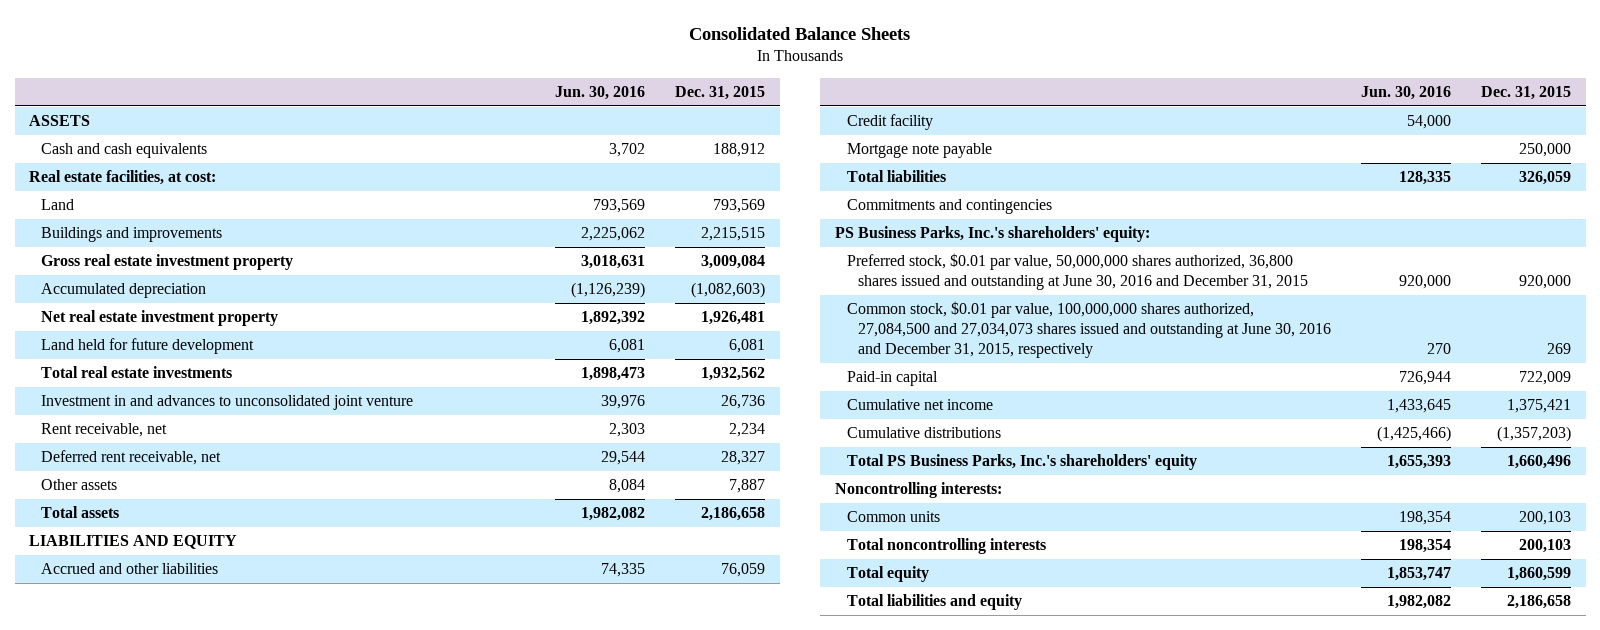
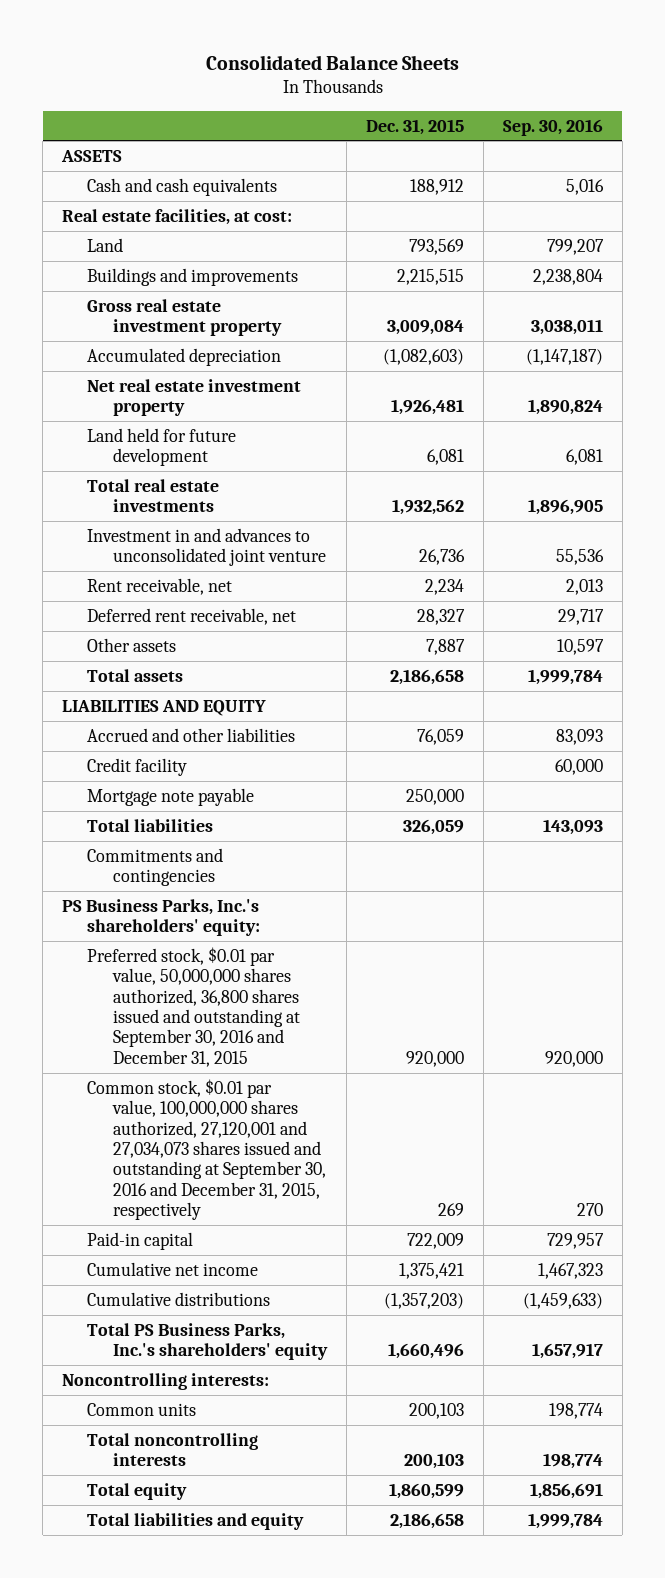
[555,85,646,100] Jun. 30, 2016 -> none
none -> [502,118,603,136] Sep. 30, 2016
[846,253,1309,291] Preferred stock, $0.01 par value, 50,000,000 shares authorized, 36,800 shares issued and outstanding at June 30, 2016 and December 31, 2015 -> [87,946,300,1067] Preferred stock, $0.01 par value, 50,000,000 shares authorized, 36,800 shares issued and outstanding at September 30, 2016 and December 31, 2015
[846,301,1332,359] Common stock, $0.01 par value, 100,000,000 shares authorized, 27,084,500 and 27,034,073 shares issued and outstanding at June 30, 2016 and December 31, 2015, respectively -> [87,1078,326,1221] Common stock, $0.01 par value, 100,000,000 shares authorized, 27,120,001 and 27,034,073 shares issued and outstanding at September 30, 2016 and December 31, 2015, respectively

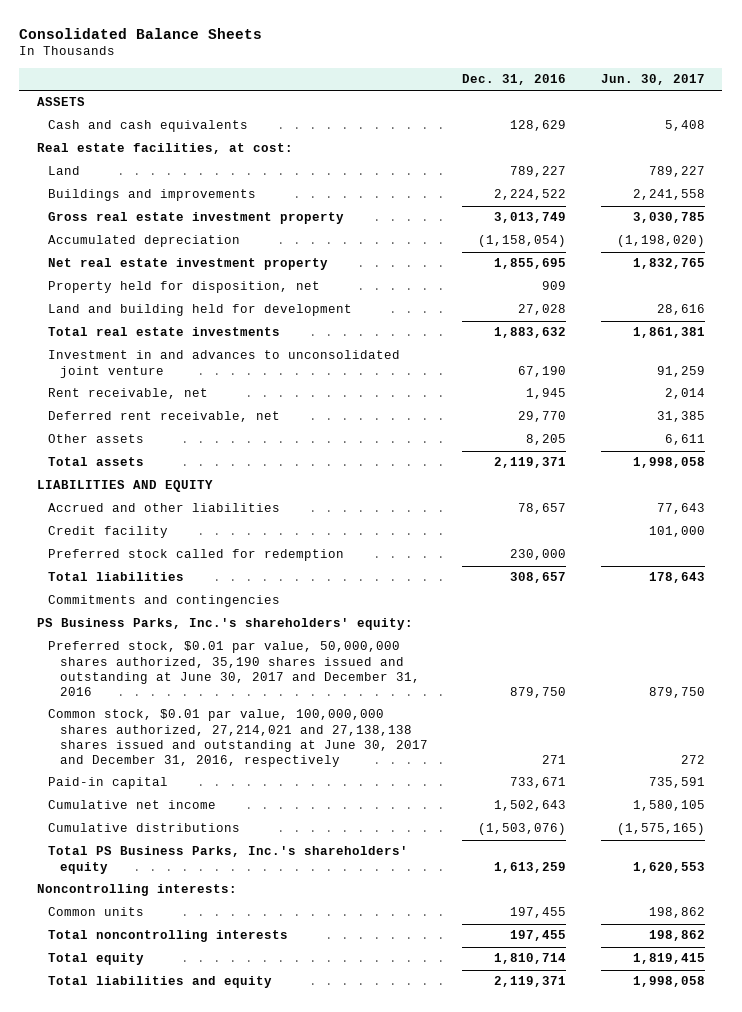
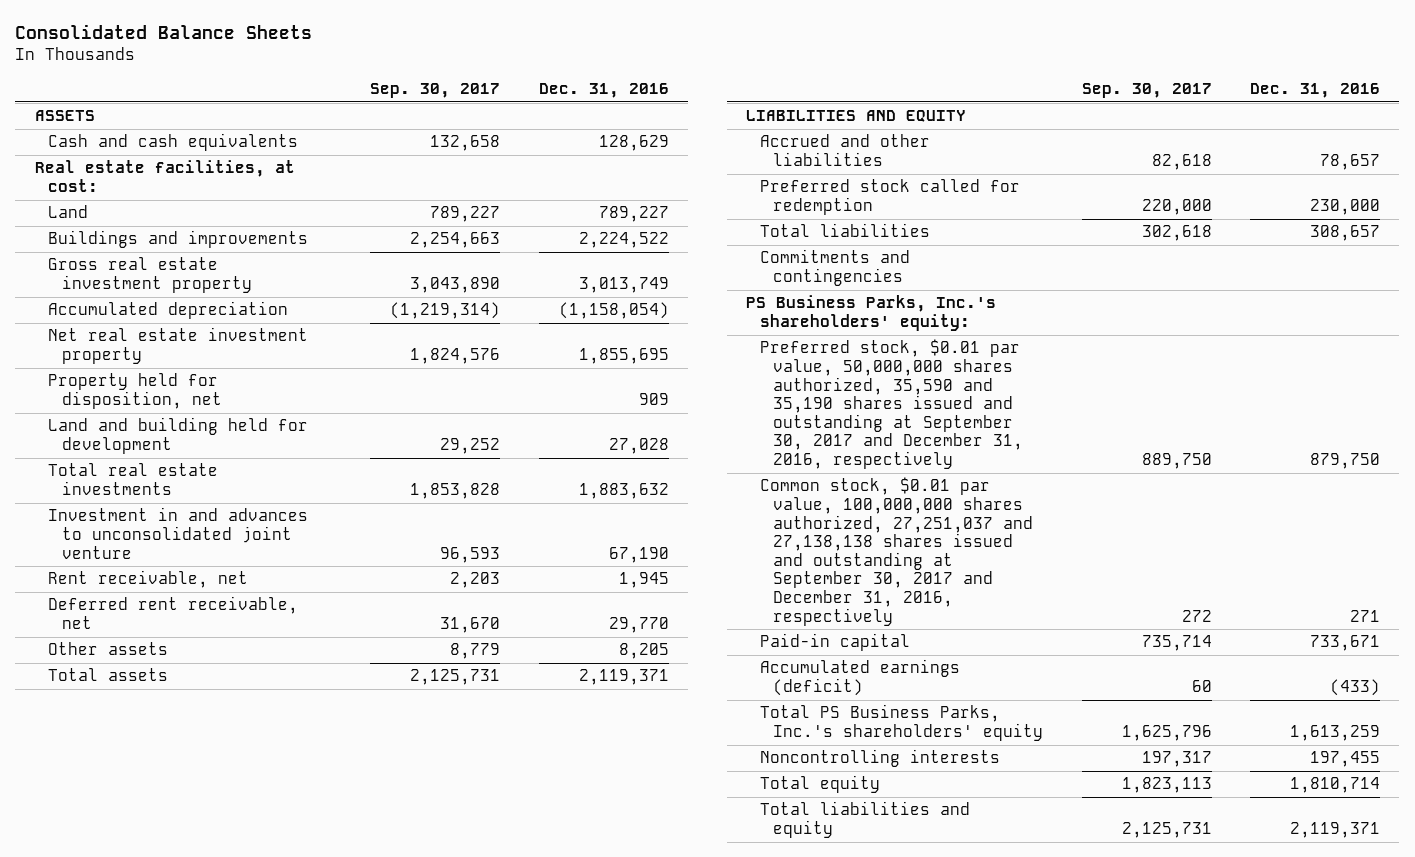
[601,74,706,86] Jun. 30, 2017 -> none
none -> [370,83,501,99] Sep. 30, 2017
[48,526,169,539] Credit facility -> none
[48,641,420,697] Preferred stock, $0.01 par value, 50,000,000 shares authorized, 35,190 shares issued and outstanding at June 30, 2017 and December 31, 2016 -> [759,339,1024,470] Preferred stock, $0.01 par value, 50,000,000 shares authorized, 35,590 and 35,190 shares issued and outstanding at September 30, 2017 and December 31, 2016, respectively
[48,709,428,768] Common stock, $0.01 par value, 100,000,000 shares authorized, 27,214,021 and 27,138,138 shares issued and outstanding at June 30, 2017 and December 31, 2016, respectively -> [759,477,1034,626] Common stock, $0.01 par value, 100,000,000 shares authorized, 27,251,037 and 27,138,138 shares issued and outstanding at September 30, 2017 and December 31, 2016, respectively
[48,800,217,810] Cumulative net income -> none
[48,823,241,833] Cumulative distributions -> none
none -> [759,659,960,697] Accumulated earnings (deficit)
[36,884,237,897] Noncontrolling interests: -> none
[48,907,145,917] Common units -> none
[48,930,289,943] Total noncontrolling interests -> [759,749,1000,768] Noncontrolling interests

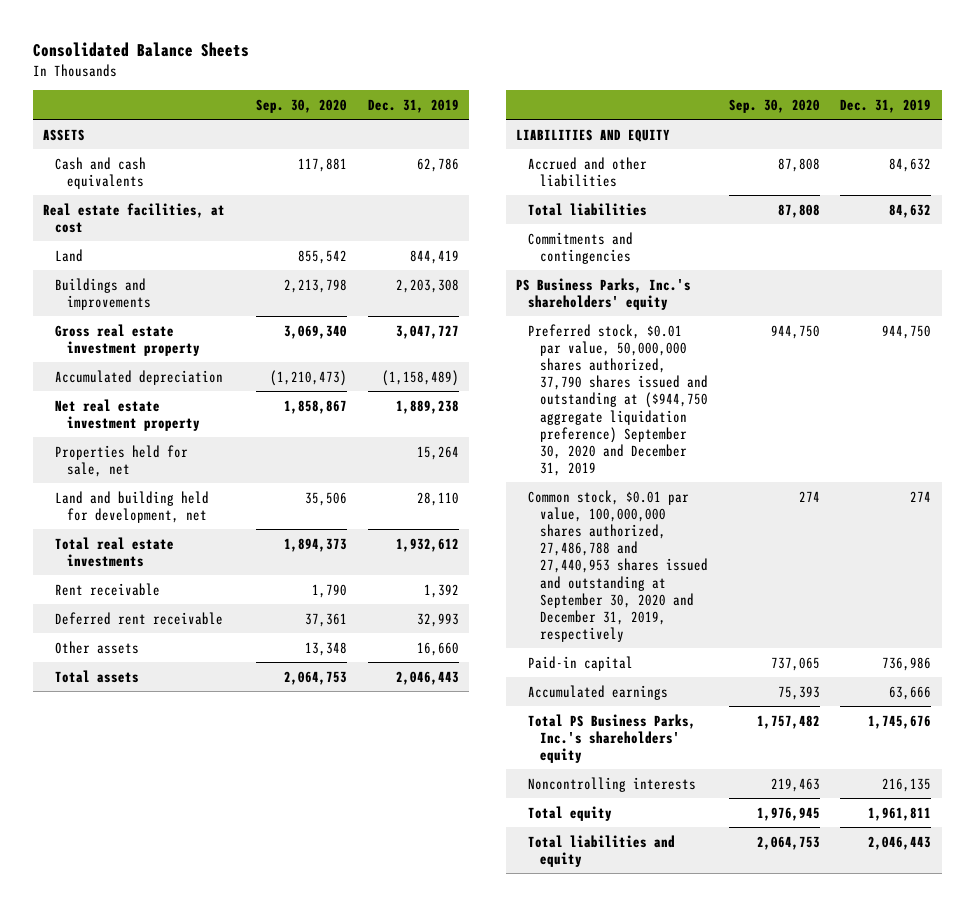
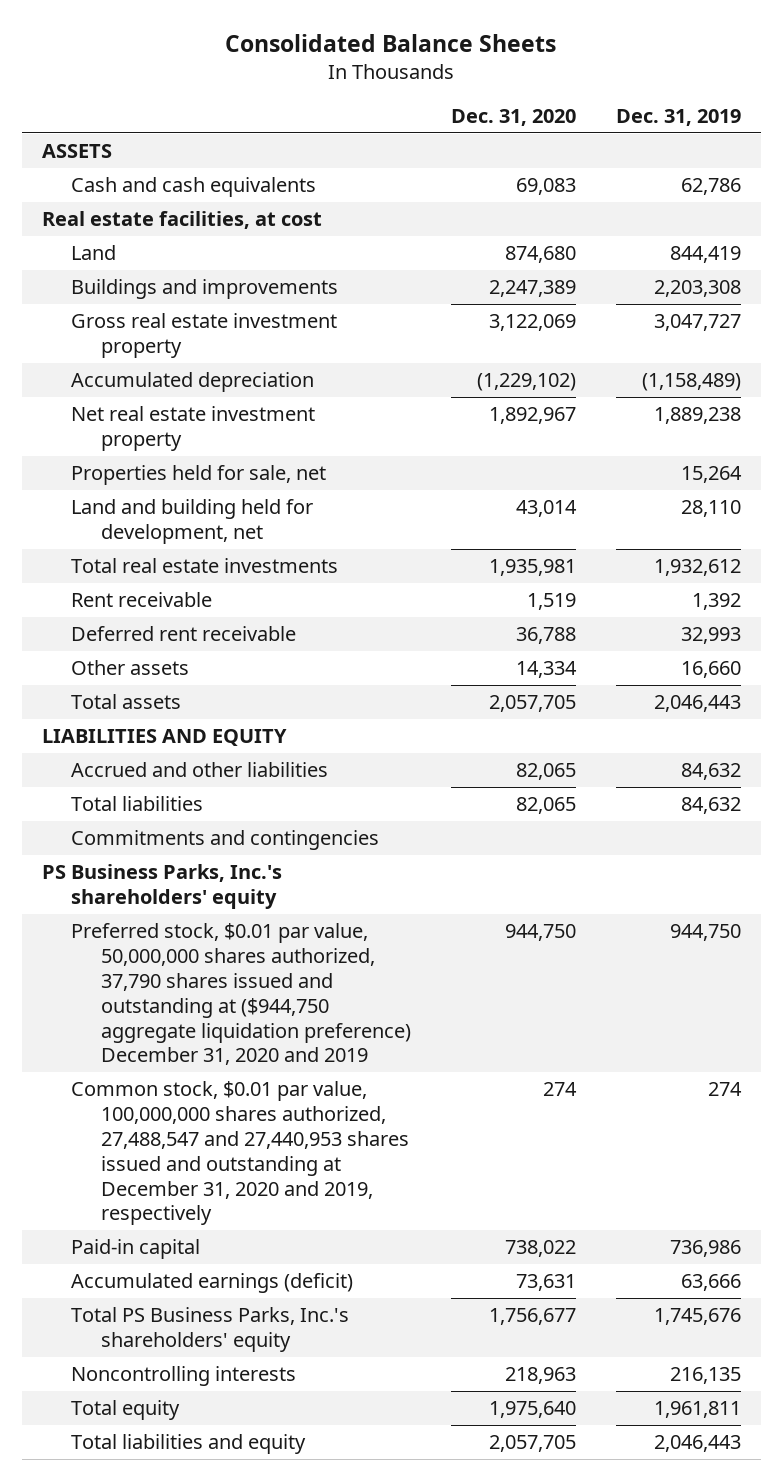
[255,98,347,113] Sep. 30, 2020 -> none
none -> [450,109,576,127] Dec. 31, 2020
[527,323,708,477] Preferred stock, $0.01 par value, 50,000,000 shares authorized, 37,790 shares issued and outstanding at ($944,750 aggregate liquidation preference) September 30, 2020 and December 31, 2019 -> [71,923,411,1066] Preferred stock, $0.01 par value, 50,000,000 shares authorized, 37,790 shares issued and outstanding at ($944,750 aggregate liquidation preference) December 31, 2020 and 2019
[527,489,708,643] Common stock, $0.01 par value, 100,000,000 shares authorized, 27,486,788 and 27,440,953 shares issued and outstanding at September 30, 2020 and December 31, 2019, respectively -> [71,1081,409,1226] Common stock, $0.01 par value, 100,000,000 shares authorized, 27,488,547 and 27,440,953 shares issued and outstanding at December 31, 2020 and 2019, respectively
[527,684,668,700] Accumulated earnings -> [71,1273,354,1294] Accumulated earnings (deficit)

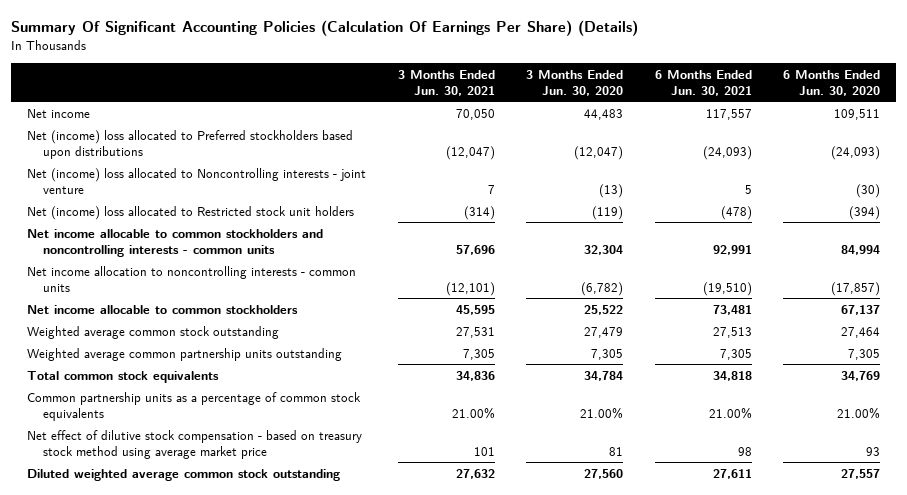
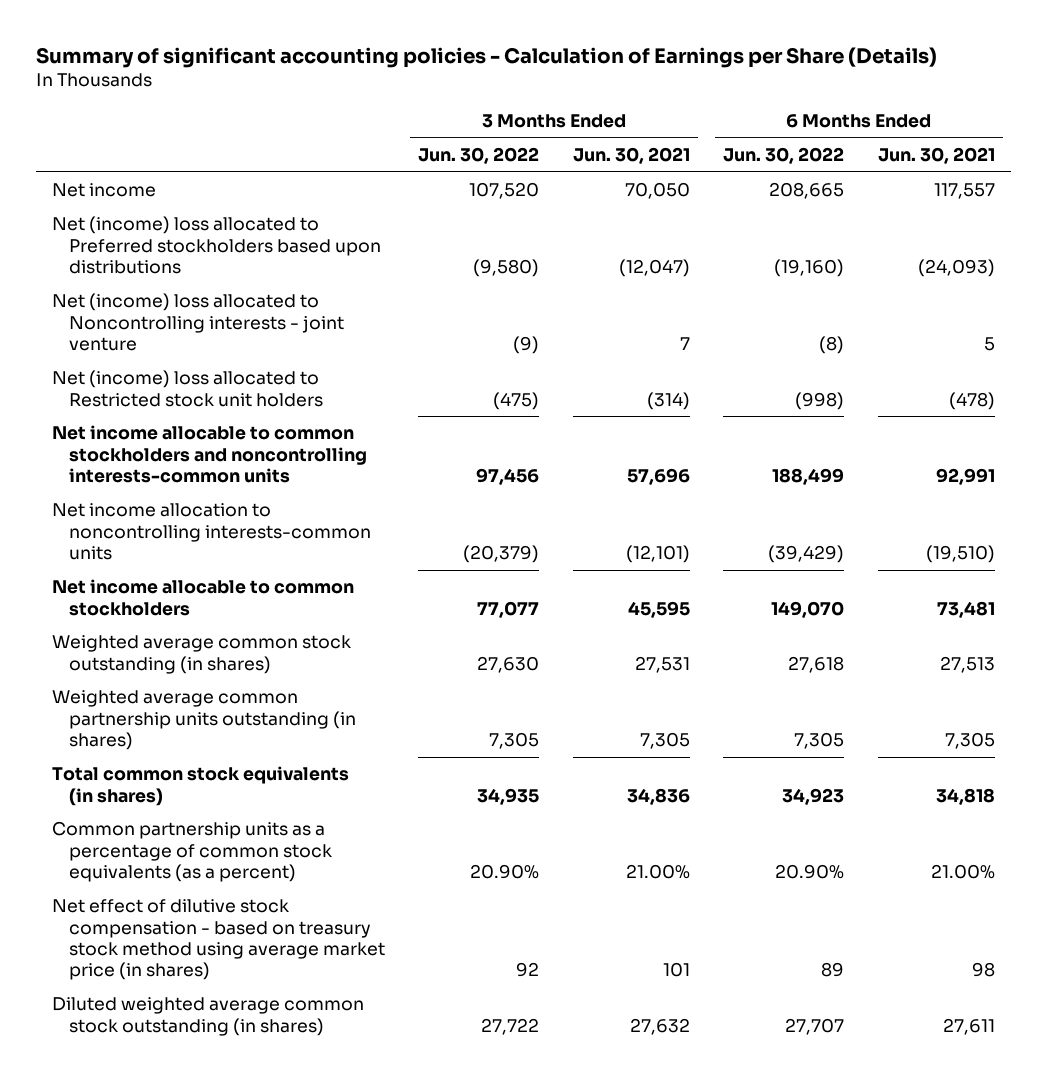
[11,19,639,36] Summary Of Significant Accounting Policies (Calculation Of Earnings Per Share) (Details) -> [35,46,937,68] Summary of significant accounting policies - Calculation of Earnings per Share (Details)
[526,69,624,96] 3 Months Ended Jun. 30, 2020 -> none
[783,69,881,96] 6 Months Ended Jun. 30, 2020 -> none
none -> [418,147,540,165] Jun. 30, 2022
none -> [723,147,845,165] Jun. 30, 2022
[27,228,324,257] Net income allocable to common stockholders and noncontrolling interests - common units -> [52,425,368,484] Net income allocable to common stockholders and noncontrolling interests-common units
[27,265,357,292] Net income allocation to noncontrolling interests - common units -> [52,503,372,561] Net income allocation to noncontrolling interests-common units
[27,325,280,339] Weighted average common stock outstanding -> [52,635,352,674] Weighted average common stock outstanding (in shares)
[27,347,343,361] Weighted average common partnership units outstanding -> [52,690,357,751] Weighted average common partnership units outstanding (in shares)
[27,370,220,383] Total common stock equivalents -> [52,766,350,806] Total common stock equivalents (in shares)
[27,391,362,421] Common partnership units as a percentage of common stock equivalents -> [52,821,333,883] Common partnership units as a percentage of common stock equivalents (as a percent)
[27,429,363,459] Net effect of dilutive stock compensation - based on treasury stock method using average market price -> [52,899,386,981] Net effect of dilutive stock compensation - based on treasury stock method using average market price (in shares)
[27,468,341,481] Diluted weighted average common stock outstanding -> [52,997,365,1036] Diluted weighted average common stock outstanding (in shares)

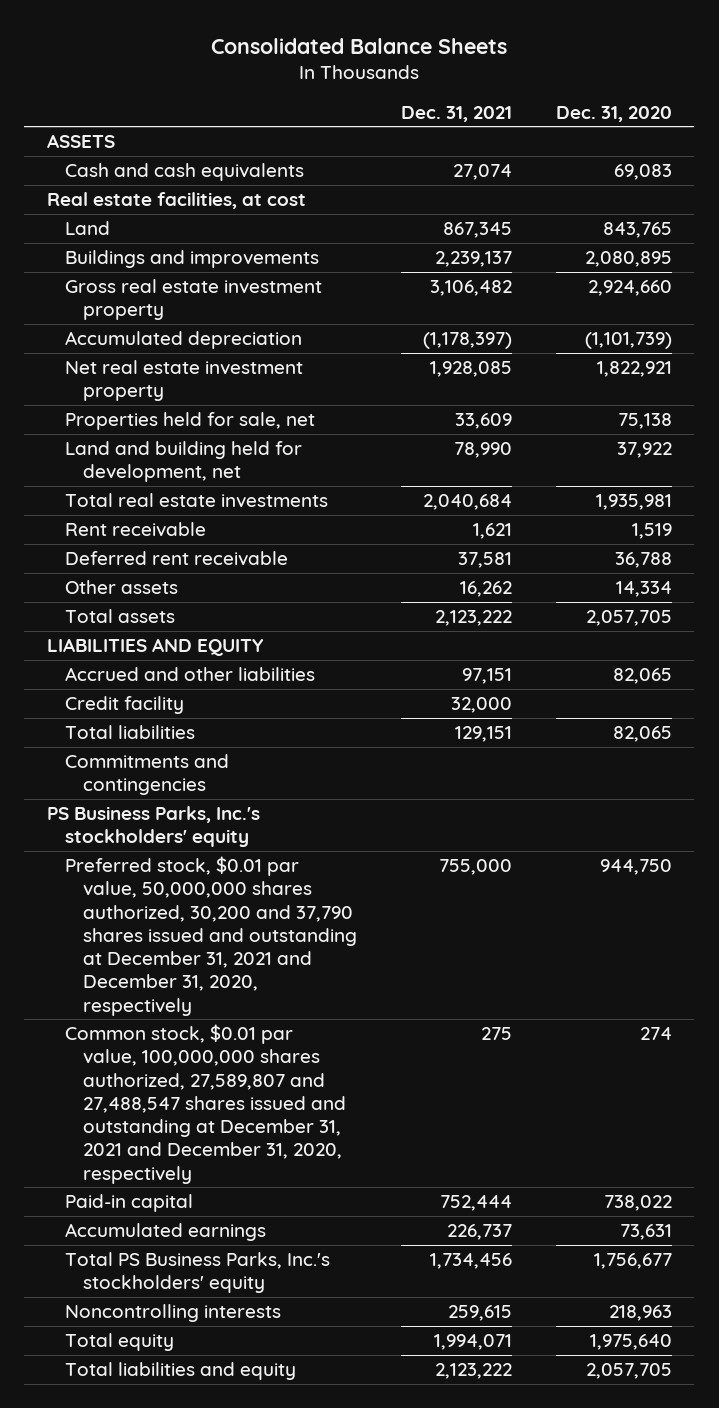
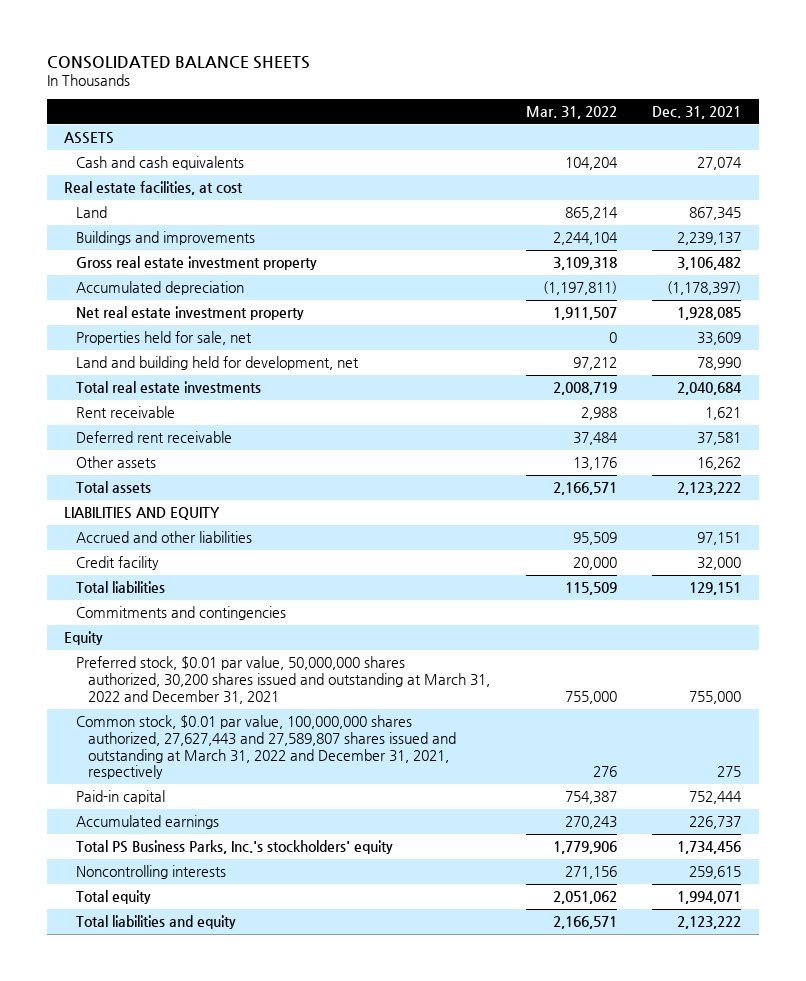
[211,37,508,54] Consolidated Balance Sheets -> [46,56,310,70] CONSOLIDATED BALANCE SHEETS
[556,105,673,122] Dec. 31, 2020 -> none
none -> [525,105,617,119] Mar. 31, 2022
[46,806,260,848] PS Business Parks, Inc.'s stockholders' equity -> [64,631,104,646] Equity
[64,856,357,1016] Preferred stock, $0.01 par value, 50,000,000 shares authorized, 30,200 and 37,790 shares issued and outstanding at December 31, 2021 and December 31, 2020, respectively -> [76,656,490,704] Preferred stock, $0.01 par value, 50,000,000 shares authorized, 30,200 shares issued and outstanding at March 31, 2022 and December 31, 2021
[64,1024,346,1184] Common stock, $0.01 par value, 100,000,000 shares authorized, 27,589,807 and 27,488,547 shares issued and outstanding at December 31, 2021 and December 31, 2020, respectively -> [76,715,456,780] Common stock, $0.01 par value, 100,000,000 shares authorized, 27,627,443 and 27,589,807 shares issued and outstanding at March 31, 2022 and December 31, 2021, respectively

